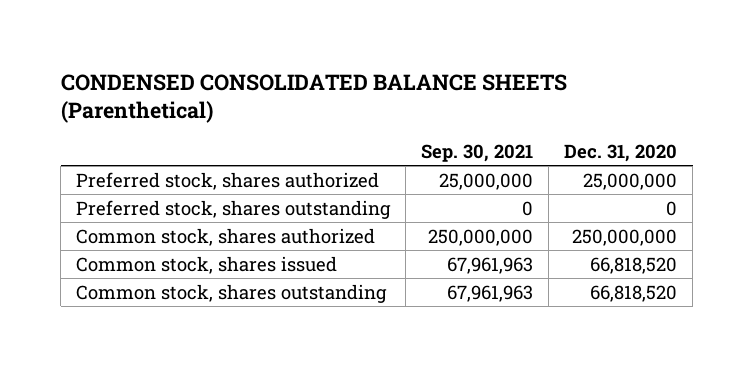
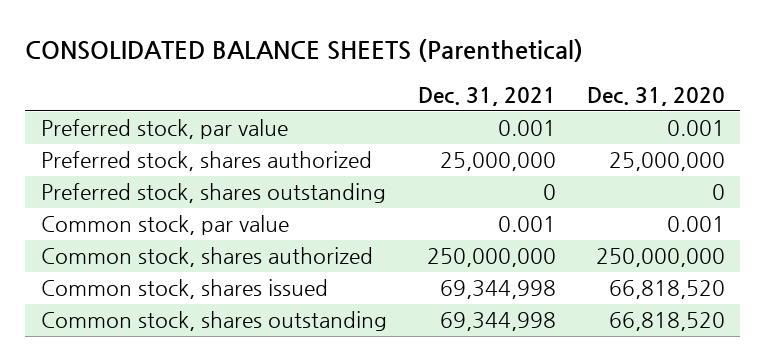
[60,73,567,124] CONDENSED CONSOLIDATED BALANCE SHEETS (Parenthetical) -> [24,38,583,62] CONSOLIDATED BALANCE SHEETS (Parenthetical)
[421,143,534,162] Sep. 30, 2021 -> none
none -> [417,87,556,107] Dec. 31, 2021
none -> [40,119,288,140] Preferred stock, par value
none -> [40,215,289,236] Common stock, par value

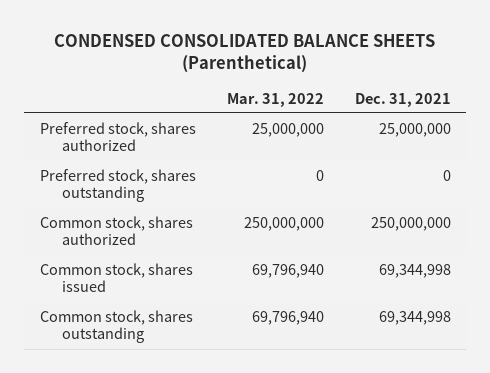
[24,38,583,62] CONSOLIDATED BALANCE SHEETS (Parenthetical) -> [54,33,436,74] CONDENSED CONSOLIDATED BALANCE SHEETS (Parenthetical)
[586,87,725,107] Dec. 31, 2020 -> none
none -> [226,92,324,107] Mar. 31, 2022
[40,119,288,140] Preferred stock, par value -> none
[40,215,289,236] Common stock, par value -> none

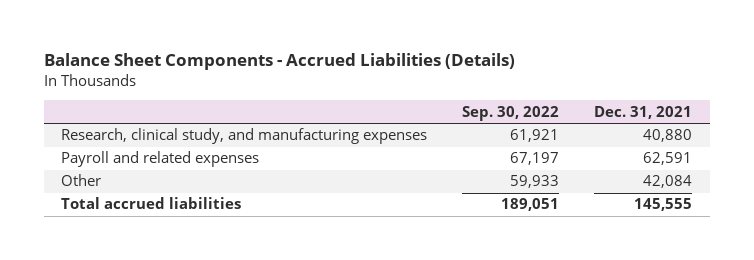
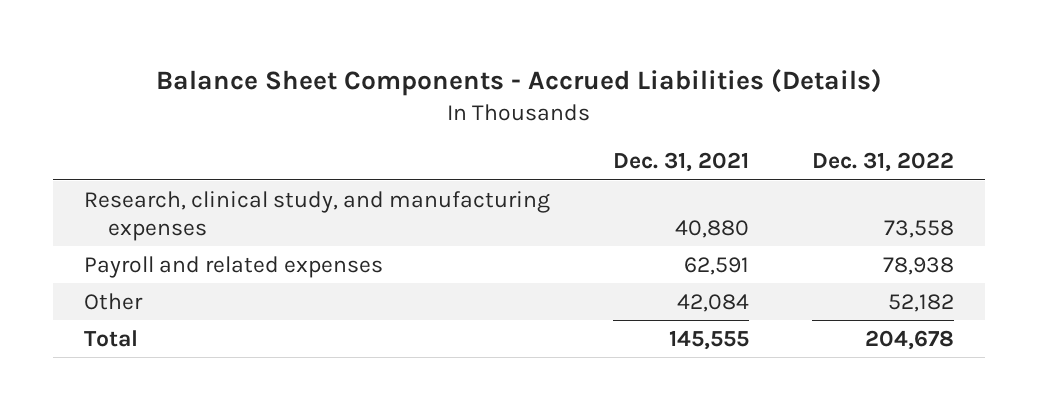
[462,105,560,121] Sep. 30, 2022 -> none
none -> [811,152,954,173] Dec. 31, 2022
[61,197,242,210] Total accrued liabilities -> [84,329,139,347] Total

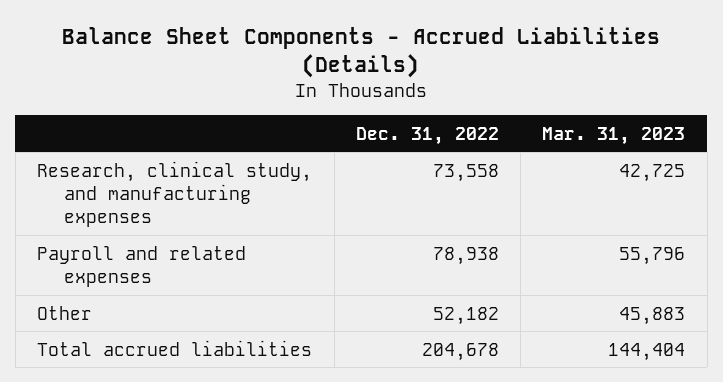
[613,152,750,173] Dec. 31, 2021 -> none
none -> [542,126,686,145] Mar. 31, 2023
[84,329,139,347] Total -> [37,339,313,356] Total accrued liabilities

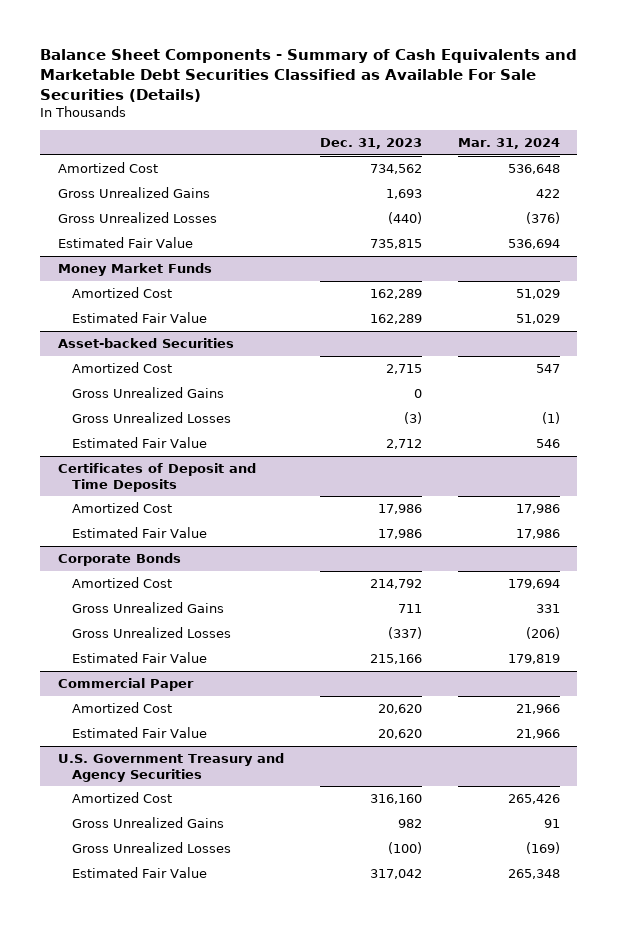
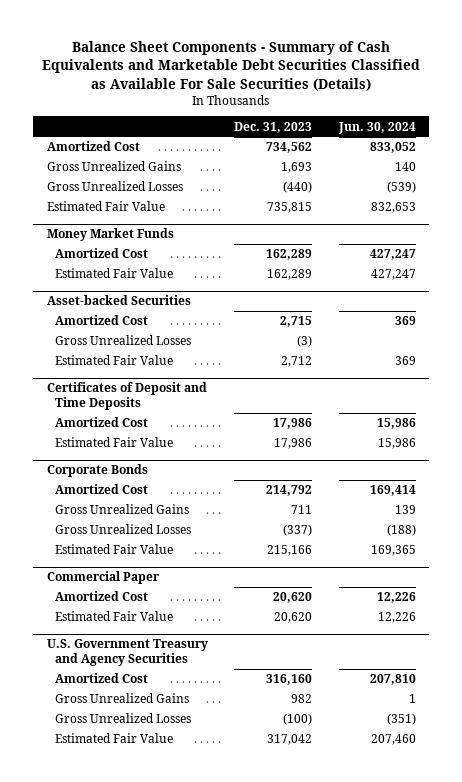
[457,137,560,149] Mar. 31, 2024 -> none
none -> [337,121,416,134] Jun. 30, 2024
[72,386,225,398] Gross Unrealized Gains -> none

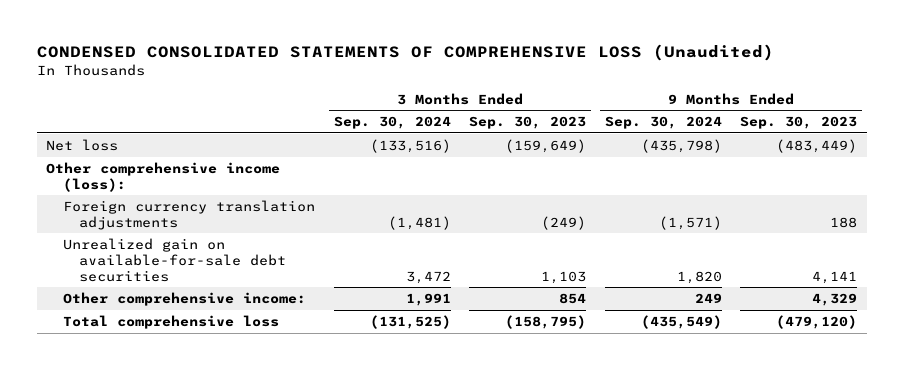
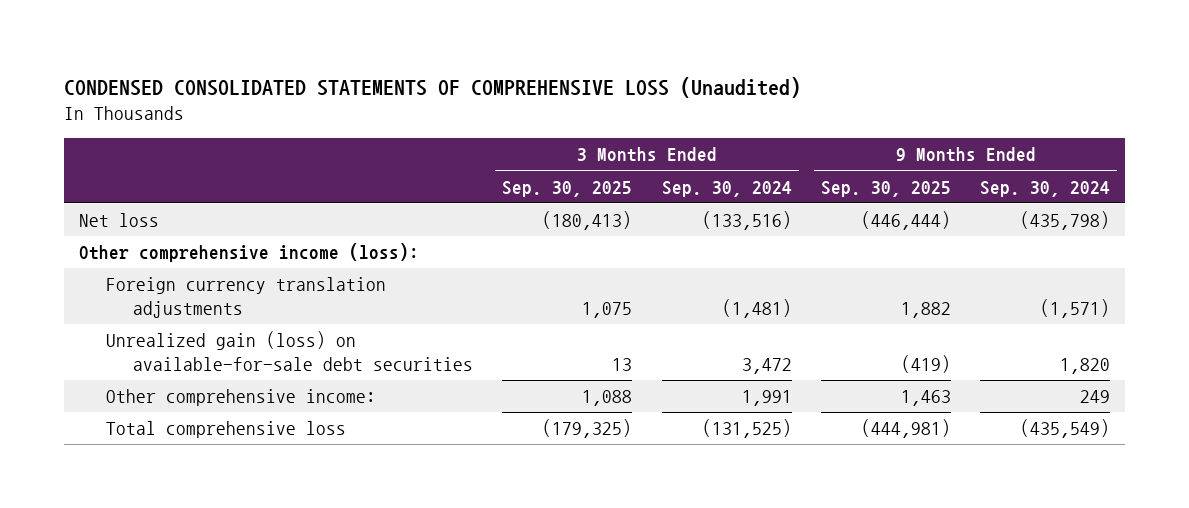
[469,116,587,130] Sep. 30, 2023 -> none
[740,116,858,130] Sep. 30, 2023 -> none
none -> [502,180,633,197] Sep. 30, 2025
none -> [820,180,951,197] Sep. 30, 2025
[62,237,287,282] Unrealized gain on available-for-sale debt securities -> [105,331,473,372] Unrealized gain (loss) on available-for-sale debt securities

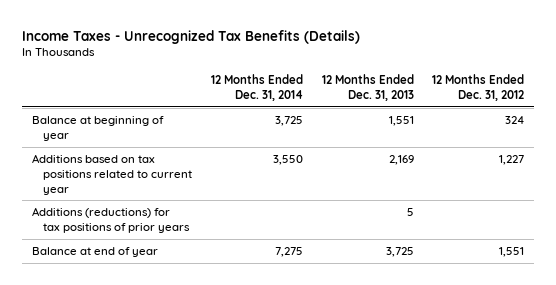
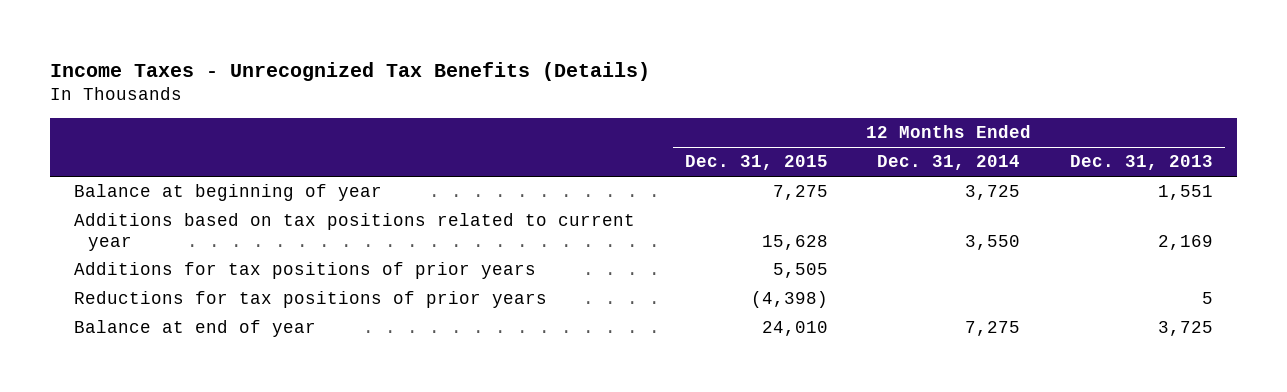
[432,74,525,101] 12 Months Ended Dec. 31, 2012 -> none
none -> [684,155,828,171] Dec. 31, 2015
none -> [74,262,537,280] Additions for tax positions of prior years
[31,206,191,233] Additions (reductions) for tax positions of prior years -> [74,291,548,309] Reductions for tax positions of prior years

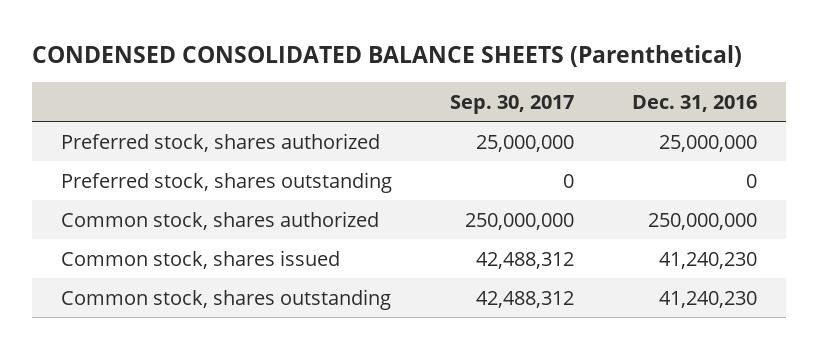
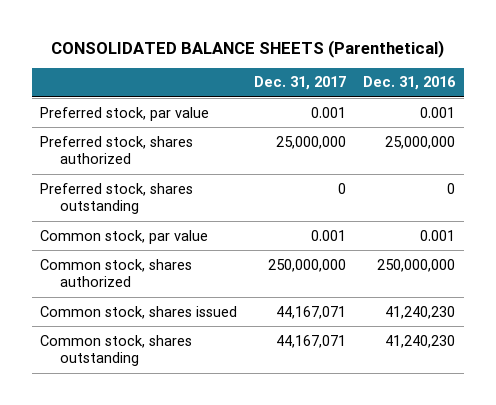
[31,44,742,67] CONDENSED CONSOLIDATED BALANCE SHEETS (Parenthetical) -> [50,39,444,58] CONSOLIDATED BALANCE SHEETS (Parenthetical)
[450,94,575,114] Sep. 30, 2017 -> none
none -> [254,76,347,91] Dec. 31, 2017
none -> [40,106,210,121] Preferred stock, par value
none -> [40,229,209,244] Common stock, par value

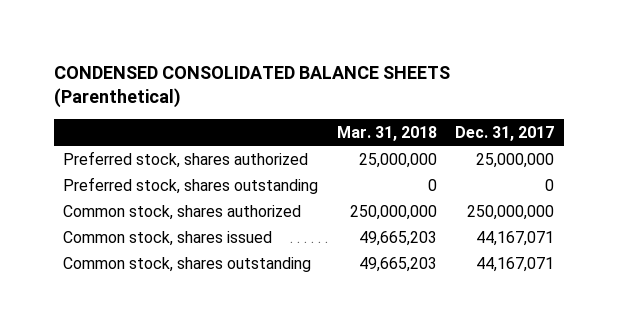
[50,39,444,58] CONSOLIDATED BALANCE SHEETS (Parenthetical) -> [54,65,451,109] CONDENSED CONSOLIDATED BALANCE SHEETS (Parenthetical)
[363,76,457,91] Dec. 31, 2016 -> none
none -> [336,125,437,141] Mar. 31, 2018
[40,106,210,121] Preferred stock, par value -> none
[40,229,209,244] Common stock, par value -> none

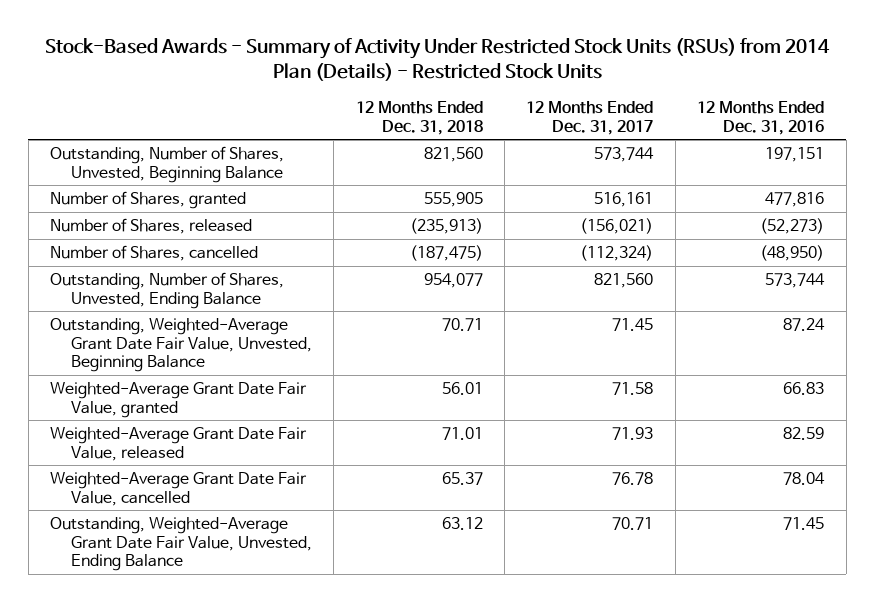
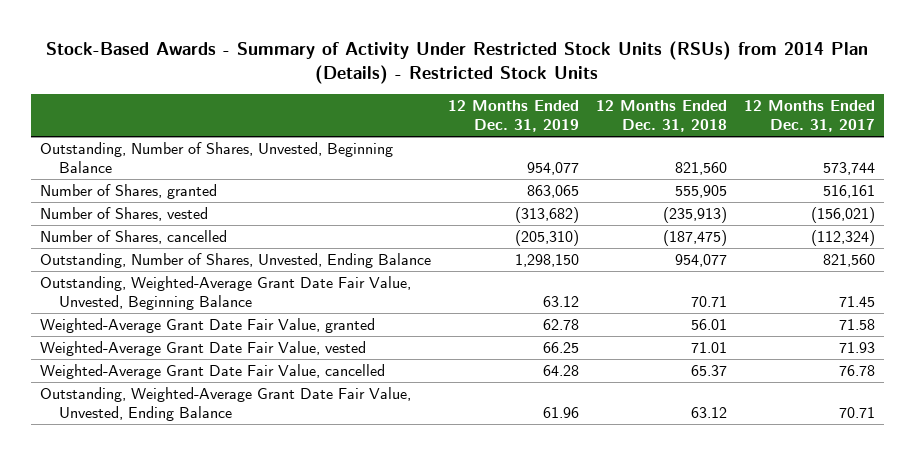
[697,101,825,135] 12 Months Ended Dec. 31, 2016 -> none
none -> [447,100,579,132] 12 Months Ended Dec. 31, 2019
[50,218,253,235] Number of Shares, released -> [39,207,208,222] Number of Shares, vested
[50,427,308,461] Weighted-Average Grant Date Fair Value, released -> [39,341,366,357] Weighted-Average Grant Date Fair Value, vested

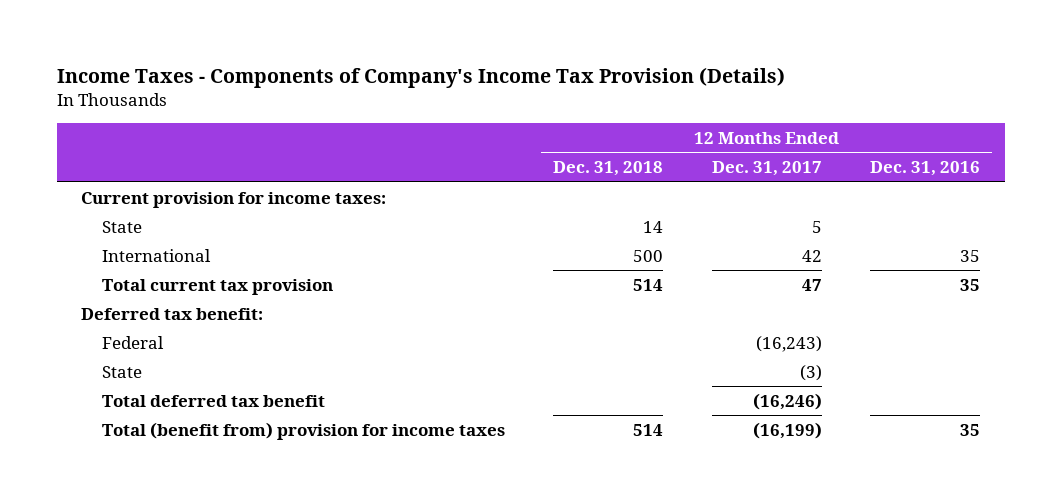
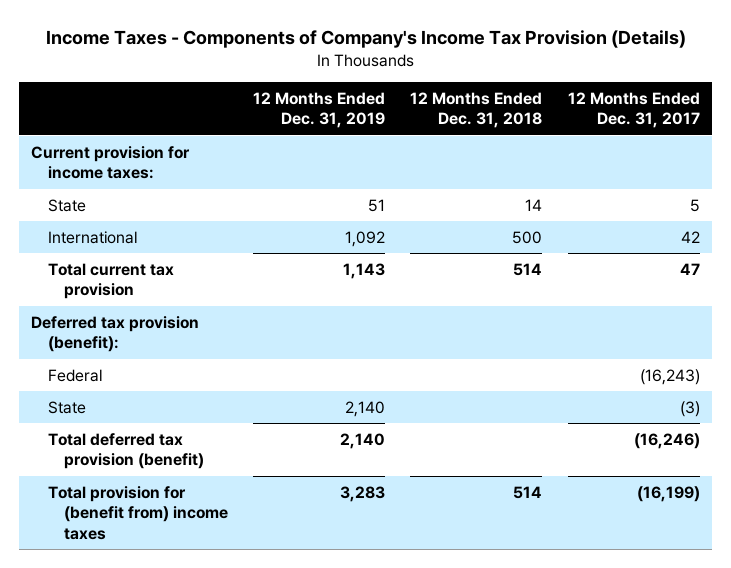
[870,161,981,177] Dec. 31, 2016 -> none
none -> [253,91,386,129] 12 Months Ended Dec. 31, 2019
[81,307,264,320] Deferred tax benefit: -> [31,315,200,353] Deferred tax provision (benefit):
[101,394,325,407] Total deferred tax benefit -> [47,432,204,470] Total deferred tax provision (benefit)
[101,421,505,440] Total (benefit from) provision for income taxes -> [47,485,228,540] Total provision for (benefit from) income taxes

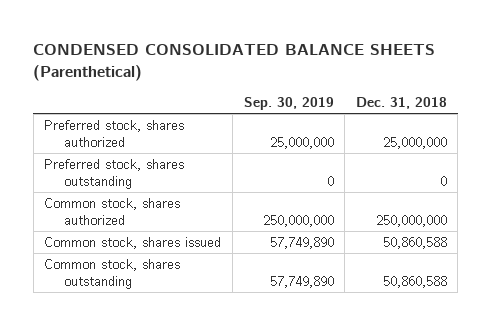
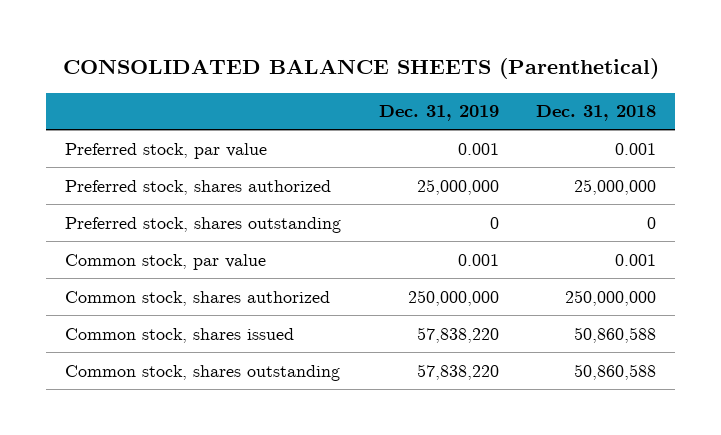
[33,44,436,81] CONDENSED CONSOLIDATED BALANCE SHEETS (Parenthetical) -> [62,58,659,80] CONSOLIDATED BALANCE SHEETS (Parenthetical)
[243,96,334,110] Sep. 30, 2019 -> none
none -> [378,105,499,122] Dec. 31, 2019
none -> [64,142,267,159] Preferred stock, par value
none -> [64,253,266,270] Common stock, par value

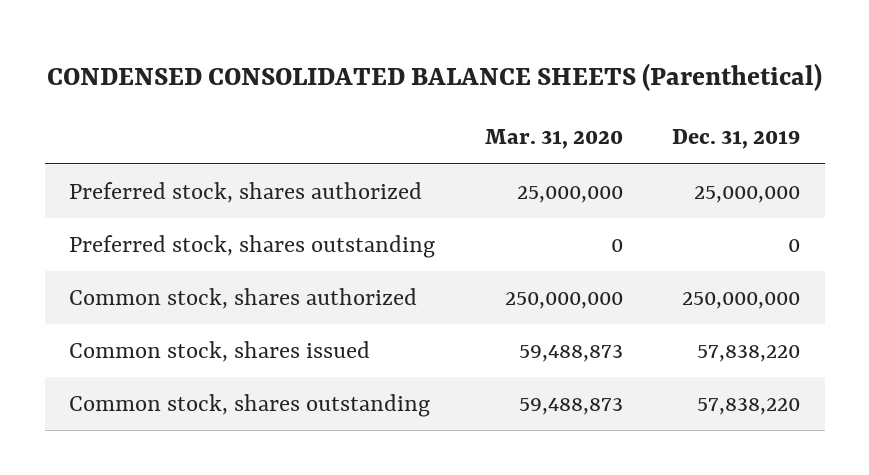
[62,58,659,80] CONSOLIDATED BALANCE SHEETS (Parenthetical) -> [46,62,822,91] CONDENSED CONSOLIDATED BALANCE SHEETS (Parenthetical)
[536,105,657,122] Dec. 31, 2018 -> none
none -> [484,129,623,150] Mar. 31, 2020
[64,142,267,159] Preferred stock, par value -> none
[64,253,266,270] Common stock, par value -> none

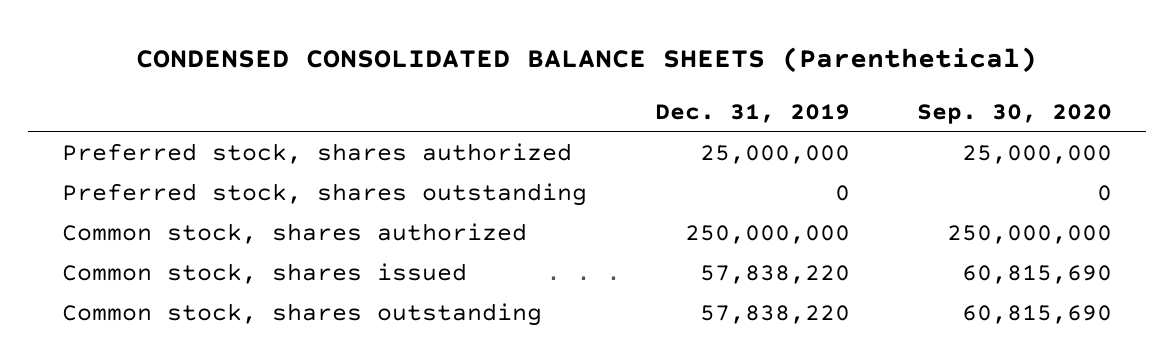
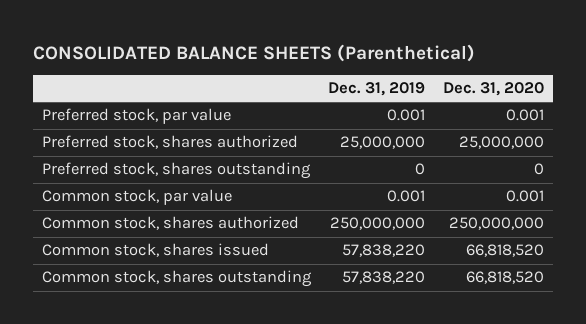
[136,46,1038,73] CONDENSED CONSOLIDATED BALANCE SHEETS (Parenthetical) -> [33,43,476,62] CONSOLIDATED BALANCE SHEETS (Parenthetical)
[917,104,1113,125] Sep. 30, 2020 -> none
none -> [442,82,544,97] Dec. 31, 2020
none -> [41,108,231,125] Preferred stock, par value
none -> [41,189,232,206] Common stock, par value

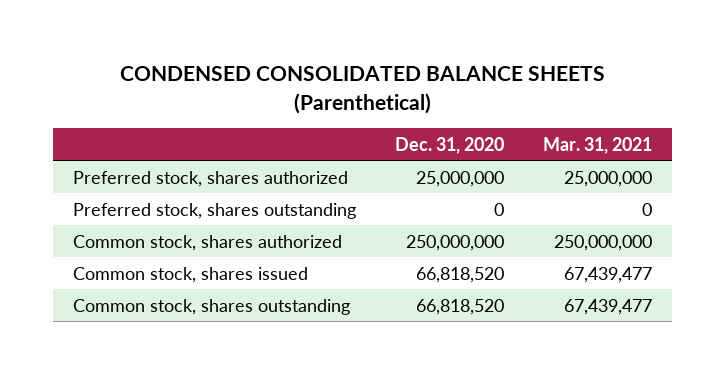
[33,43,476,62] CONSOLIDATED BALANCE SHEETS (Parenthetical) -> [119,66,605,114] CONDENSED CONSOLIDATED BALANCE SHEETS (Parenthetical)
[328,82,426,97] Dec. 31, 2019 -> none
none -> [543,136,653,154] Mar. 31, 2021
[41,108,231,125] Preferred stock, par value -> none
[41,189,232,206] Common stock, par value -> none

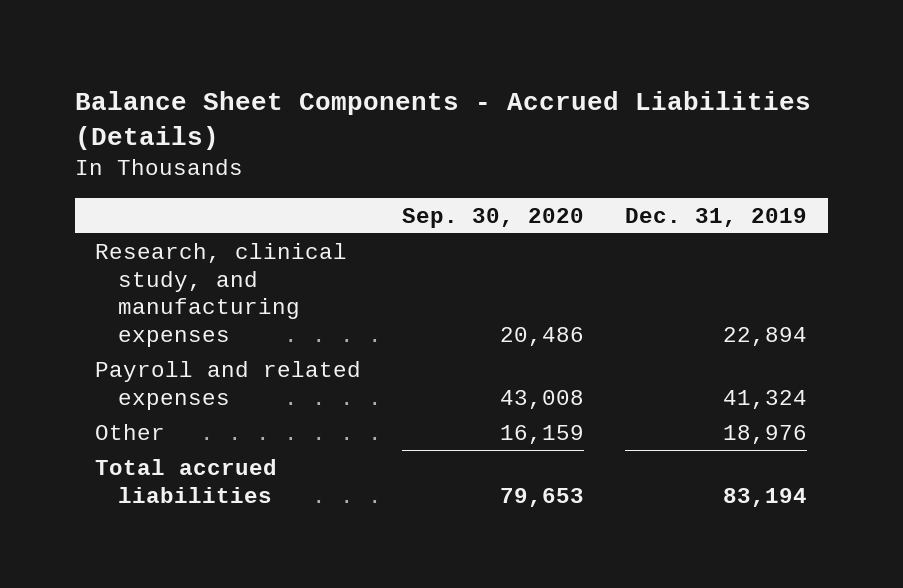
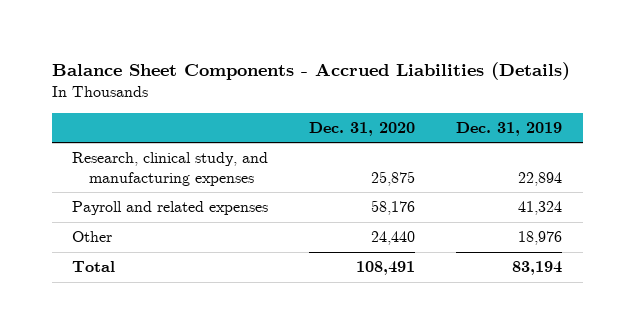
[402,207,585,228] Sep. 30, 2020 -> none
none -> [309,121,416,136] Dec. 31, 2020
[95,458,278,503] Total accrued liabilities -> [72,261,116,273] Total

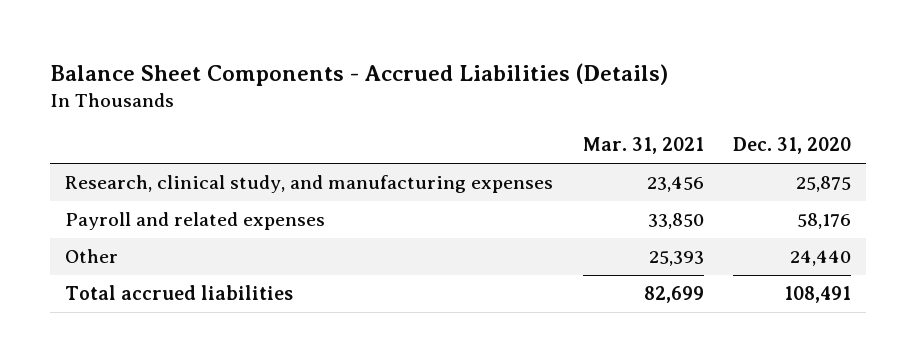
[456,121,563,136] Dec. 31, 2019 -> none
none -> [582,137,704,155] Mar. 31, 2021
[72,261,116,273] Total -> [65,285,294,301] Total accrued liabilities

